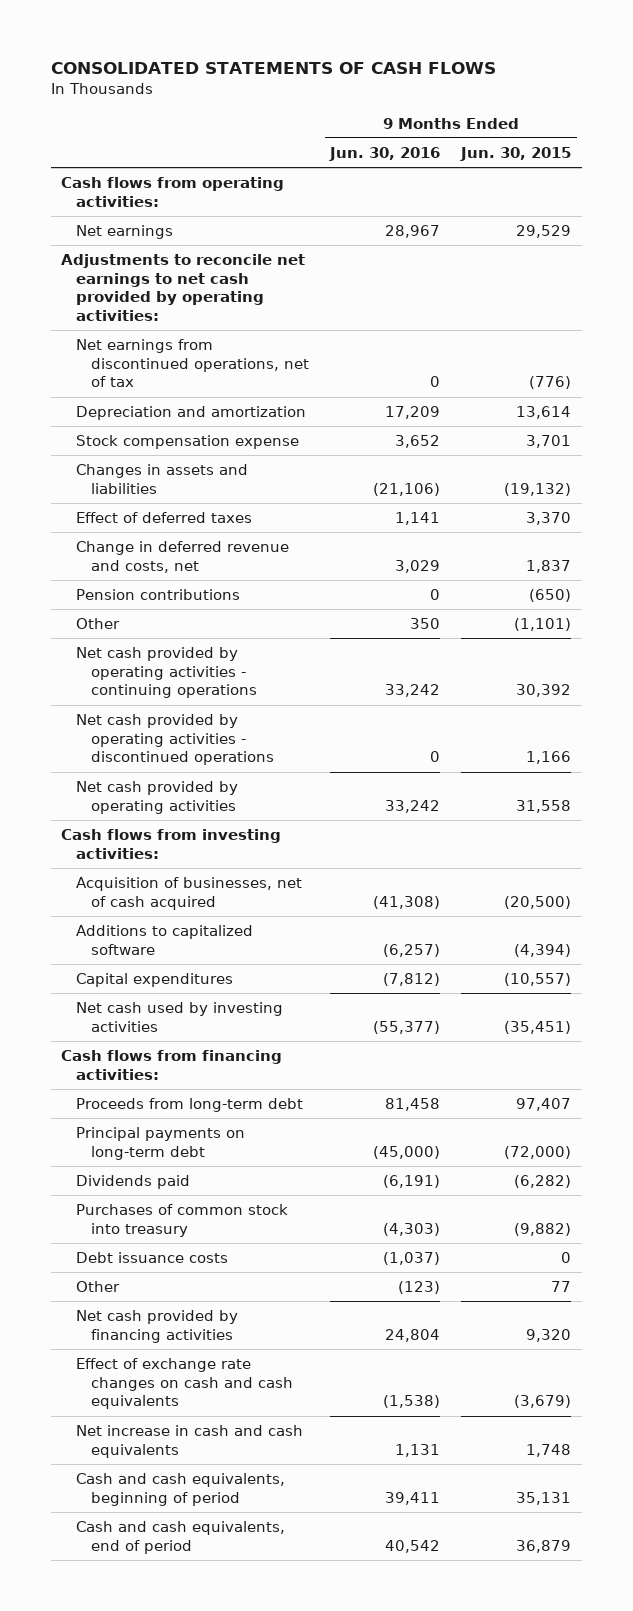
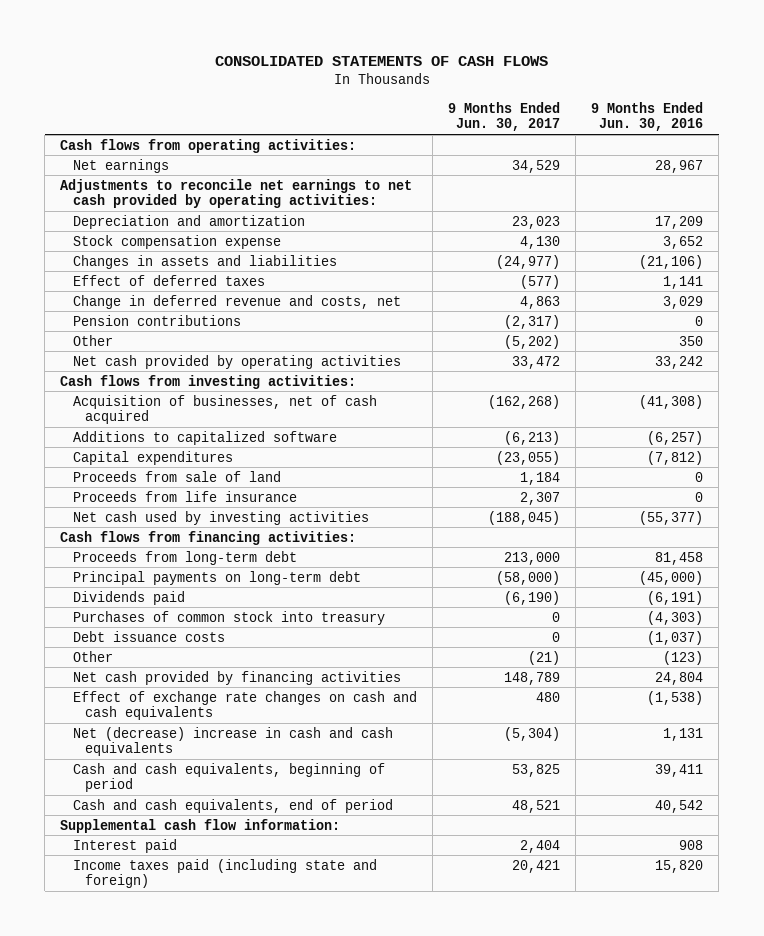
[460,147,572,162] Jun. 30, 2015 -> none
none -> [447,101,560,132] 9 Months Ended Jun. 30, 2017
[75,339,309,388] Net earnings from discontinued operations, net of tax -> none
[75,647,257,699] Net cash provided by operating activities - continuing operations -> none
[75,714,274,766] Net cash provided by operating activities - discontinued operations -> none
none -> [72,470,281,482] Proceeds from sale of land
none -> [72,490,297,502] Proceeds from life insurance
[75,1425,303,1458] Net increase in cash and cash equivalents -> [72,726,393,757] Net (decrease) increase in cash and cash equivalents
none -> [60,818,341,833] Supplemental cash flow information:
none -> [72,838,177,853] Interest paid
none -> [72,858,377,889] Income taxes paid (including state and foreign)

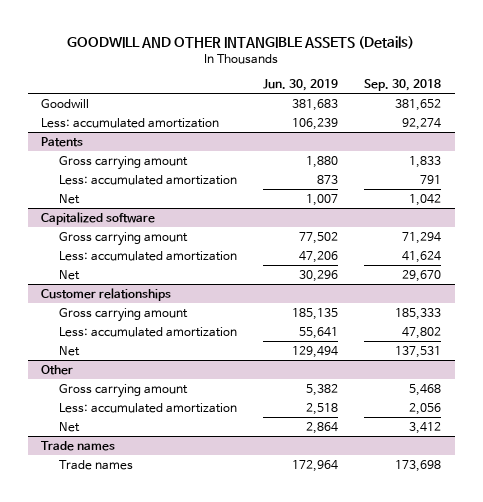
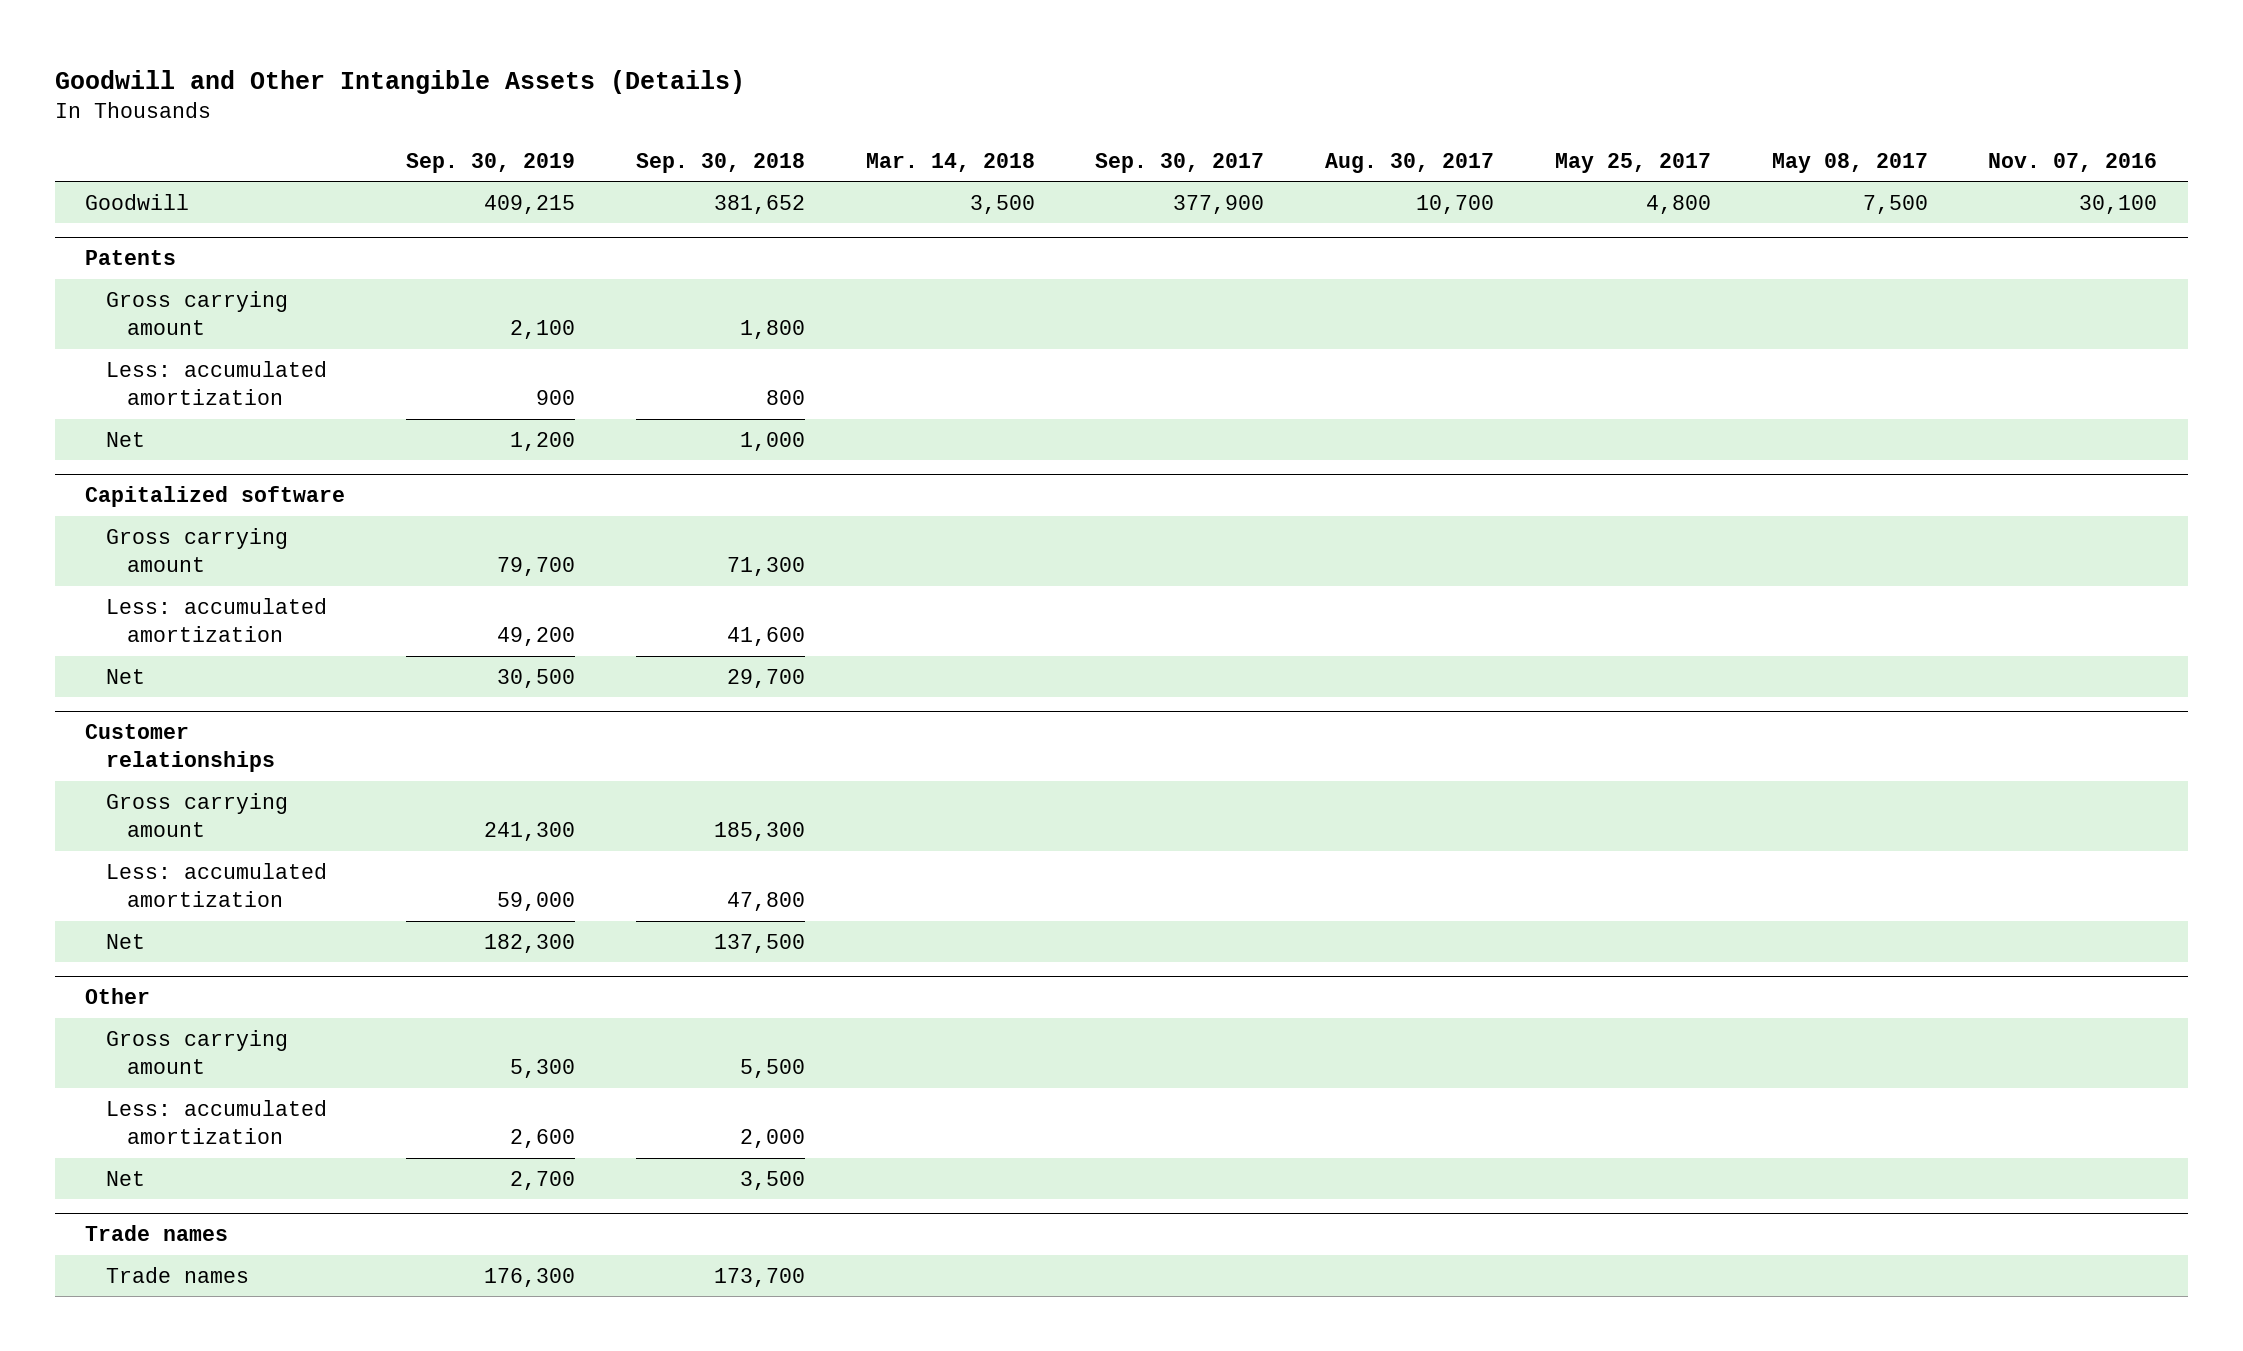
[67,35,415,49] GOODWILL AND OTHER INTANGIBLE ASSETS (Details) -> [55,69,746,94] Goodwill and Other Intangible Assets (Details)
[263,79,339,92] Jun. 30, 2019 -> none
none -> [406,152,576,173] Sep. 30, 2019
none -> [865,152,1035,172] Mar. 14, 2018
none -> [1095,152,1265,173] Sep. 30, 2017
none -> [1325,152,1495,173] Aug. 30, 2017
none -> [1554,152,1711,173] May 25, 2017
none -> [1771,152,1928,173] May 08, 2017
none -> [1988,152,2158,172] Nov. 07, 2016
[41,117,220,128] Less: accumulated amortization -> none
[409,155,442,168] 1,833 -> [739,320,805,340] 1,800
[420,174,442,184] 791 -> [765,390,805,406] 800
[409,193,442,206] 1,042 -> [739,431,805,451] 1,000
[402,231,442,244] 71,294 -> [726,557,805,577] 71,300
[402,250,442,263] 41,624 -> [726,627,805,647] 41,600
[402,269,442,282] 29,670 -> [726,668,805,688] 29,700
[395,307,442,320] 185,333 -> [713,822,805,842] 185,300
[402,326,442,339] 47,802 -> [726,892,805,912] 47,800
[395,345,442,358] 137,531 -> [713,933,805,953] 137,500
[409,383,442,396] 5,468 -> [739,1059,805,1079] 5,500
[409,402,442,415] 2,056 -> [739,1129,805,1149] 2,000
[409,421,442,434] 3,412 -> [739,1170,805,1190] 3,500
[395,459,442,472] 173,698 -> [713,1267,805,1287] 173,700

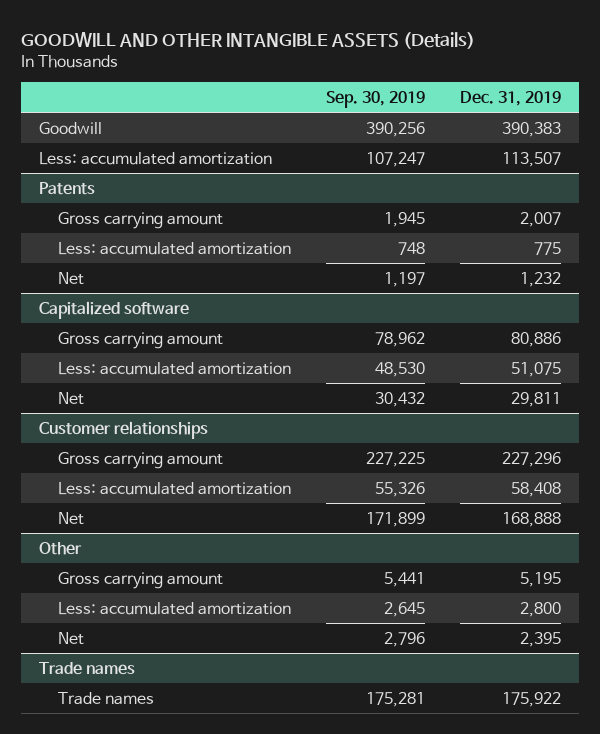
[55,69,746,94] Goodwill and Other Intangible Assets (Details) -> [21,31,476,49] GOODWILL AND OTHER INTANGIBLE ASSETS (Details)
[635,152,805,173] Sep. 30, 2018 -> none
[865,152,1035,172] Mar. 14, 2018 -> none
[1095,152,1265,173] Sep. 30, 2017 -> none
[1325,152,1495,173] Aug. 30, 2017 -> none
[1554,152,1711,173] May 25, 2017 -> none
[1771,152,1928,173] May 08, 2017 -> none
[1988,152,2158,172] Nov. 07, 2016 -> none
none -> [460,90,562,106] Dec. 31, 2019
[484,194,576,214] 409,215 -> [366,121,426,137] 390,256
none -> [38,151,272,165] Less: accumulated amortization
[510,320,576,340] 2,100 -> [384,211,426,227] 1,945
[536,390,576,406] 900 -> [398,241,426,255] 748
[510,431,576,451] 1,200 -> [384,271,426,287] 1,197
[497,557,576,577] 79,700 -> [375,331,426,347] 78,962
[497,627,576,647] 49,200 -> [375,361,426,377] 48,530
[497,668,576,688] 30,500 -> [375,391,426,407] 30,432
[484,822,576,842] 241,300 -> [366,451,426,467] 227,225
[497,892,576,912] 59,000 -> [375,481,426,497] 55,326
[484,933,576,953] 182,300 -> [366,511,426,527] 171,899
[510,1059,576,1079] 5,300 -> [384,571,426,587] 5,441
[510,1129,576,1149] 2,600 -> [384,601,426,617] 2,645
[510,1170,576,1190] 2,700 -> [384,631,426,647] 2,796
[484,1267,576,1287] 176,300 -> [366,691,426,707] 175,281

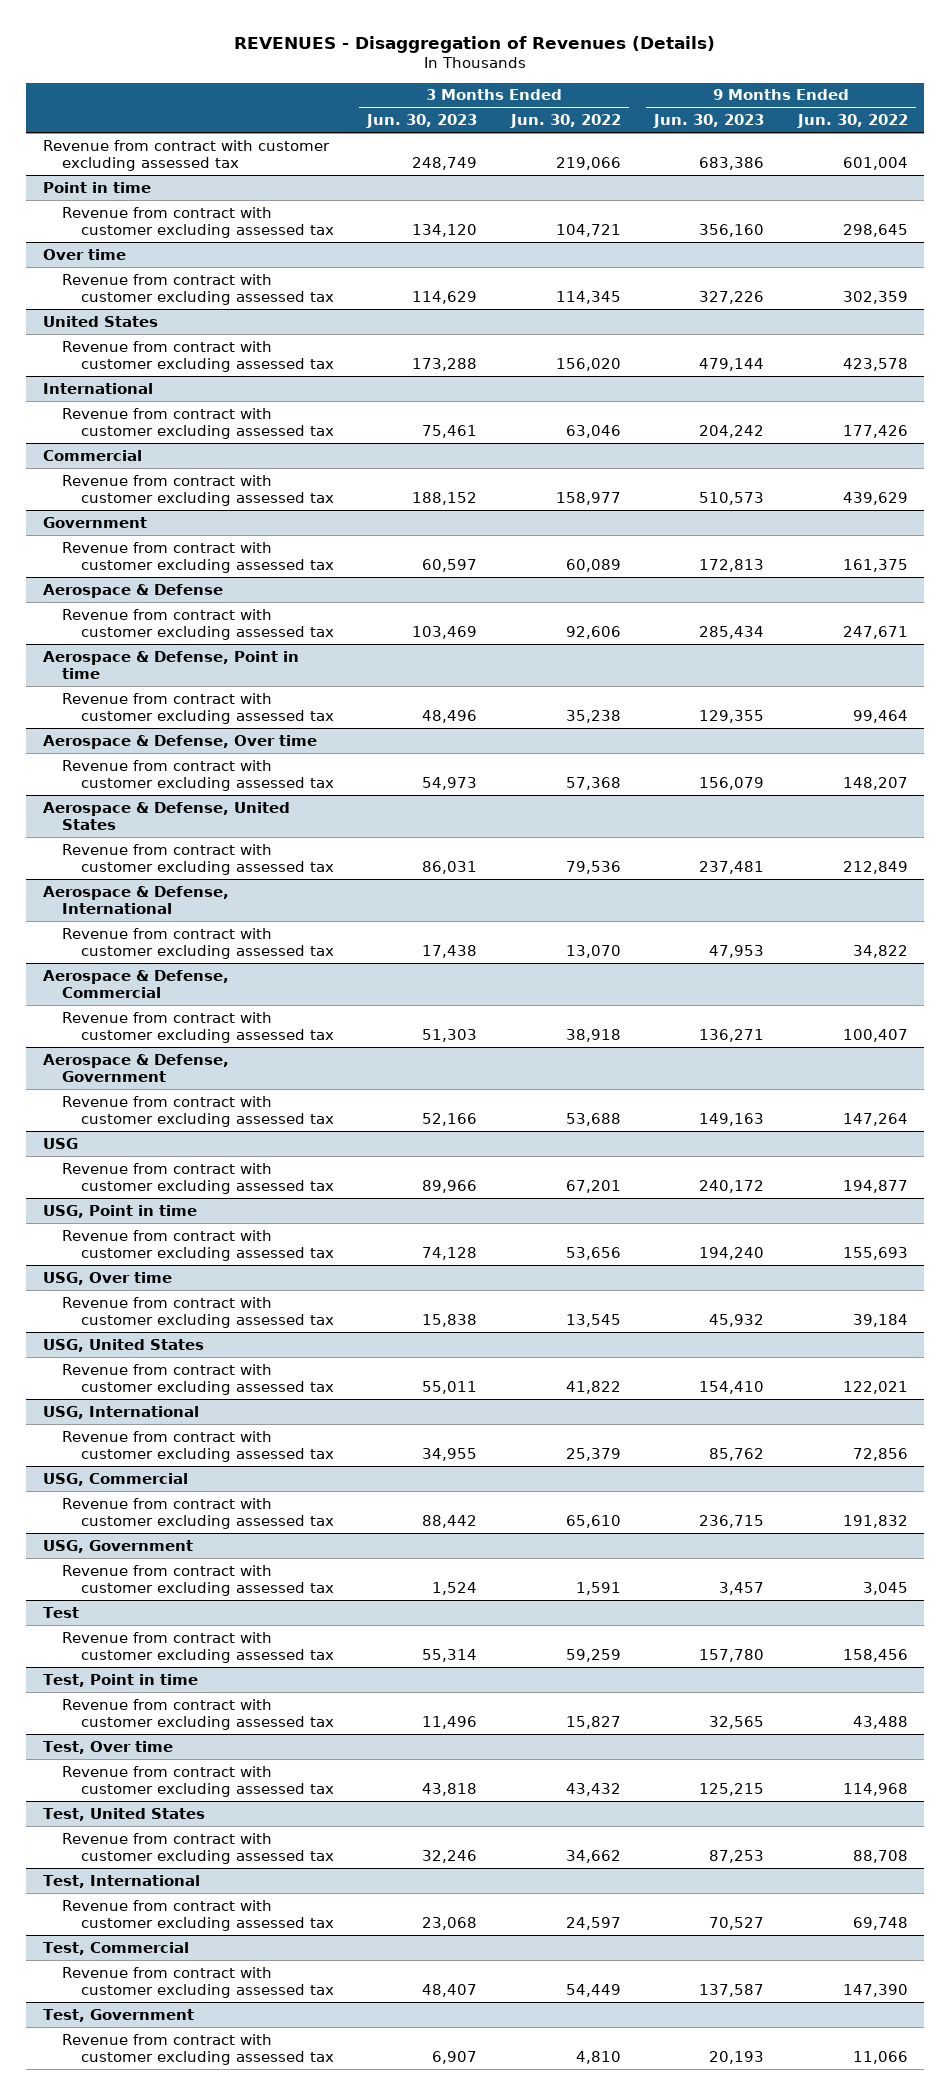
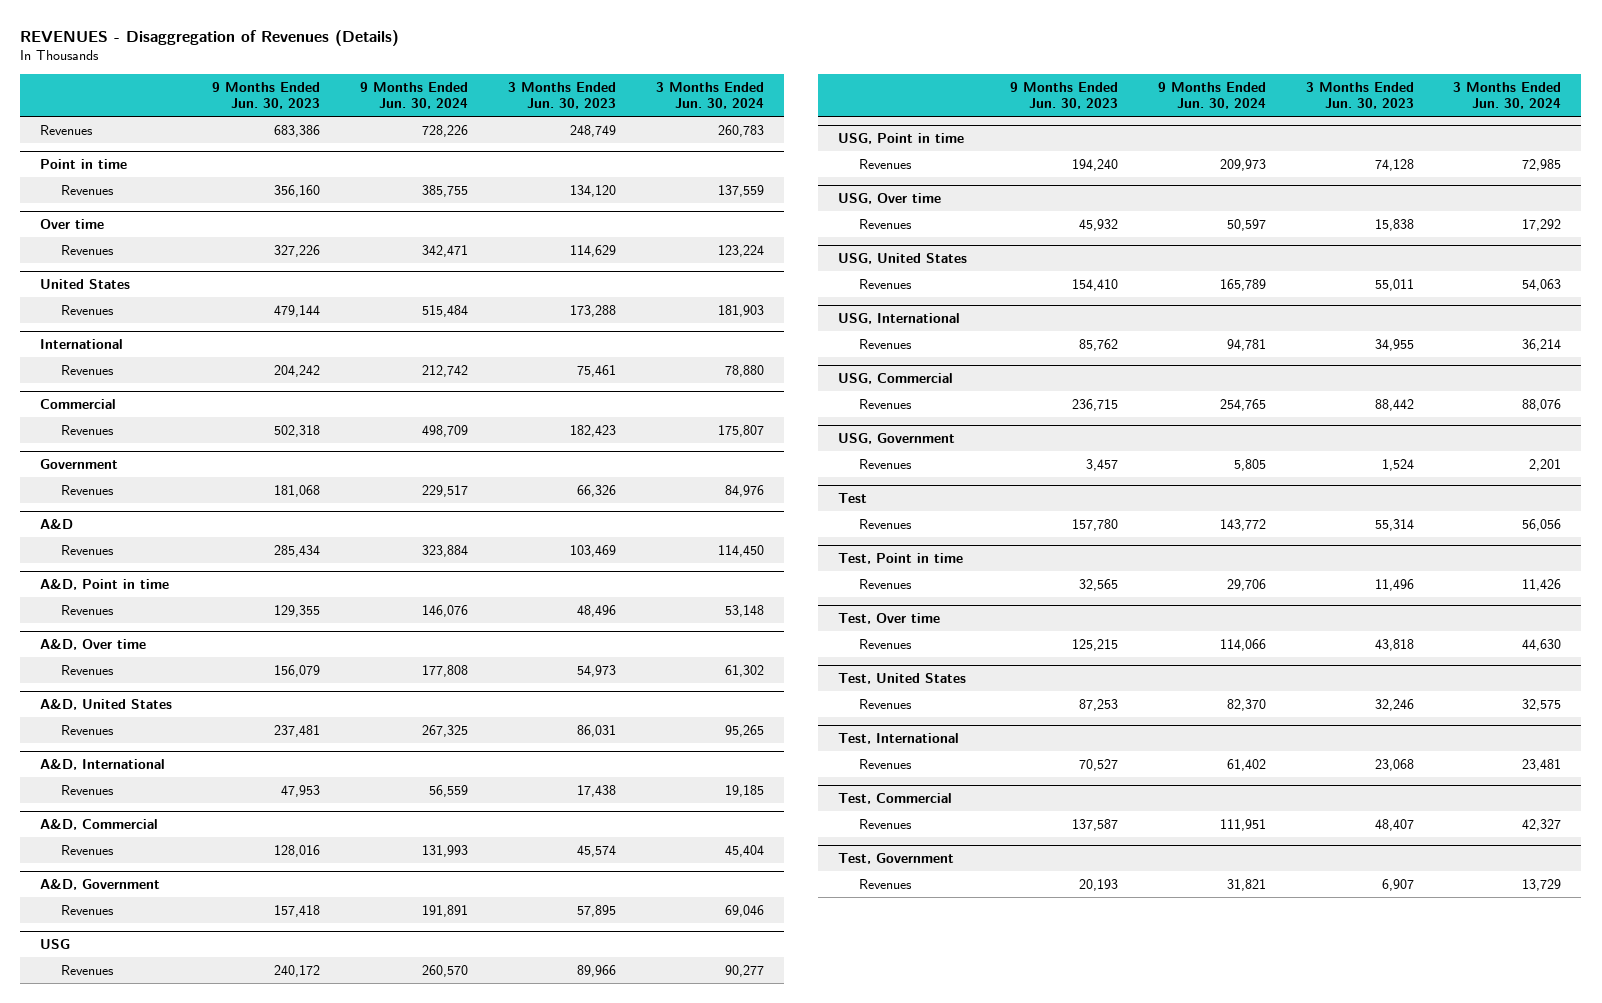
[509,114,621,129] Jun. 30, 2022 -> none
[796,114,908,129] Jun. 30, 2022 -> none
none -> [359,81,468,110] 9 Months Ended Jun. 30, 2024
none -> [655,81,764,110] 3 Months Ended Jun. 30, 2024
[42,139,330,171] Revenue from contract with customer excluding assessed tax -> [40,124,94,135] Revenues
[62,206,335,238] Revenue from contract with customer excluding assessed tax -> [60,184,114,195] Revenues
[62,273,335,305] Revenue from contract with customer excluding assessed tax -> [60,244,114,255] Revenues
[62,340,335,372] Revenue from contract with customer excluding assessed tax -> [60,304,114,315] Revenues
[62,407,335,439] Revenue from contract with customer excluding assessed tax -> [60,364,114,375] Revenues
[62,474,335,506] Revenue from contract with customer excluding assessed tax -> none
none -> [60,424,114,435] Revenues
[62,541,335,573] Revenue from contract with customer excluding assessed tax -> none
[42,650,299,679] Aerospace & Defense, Point in time -> none
[42,734,317,749] Aerospace & Defense, Over time -> none
[42,801,290,830] Aerospace & Defense, United States -> none
[42,885,229,914] Aerospace & Defense, International -> none
[42,969,229,998] Aerospace & Defense, Commercial -> none
[62,1011,335,1043] Revenue from contract with customer excluding assessed tax -> none
[42,1053,229,1082] Aerospace & Defense, Government -> none
[62,1095,335,1127] Revenue from contract with customer excluding assessed tax -> none
none -> [60,484,114,495] Revenues
[42,583,223,598] Aerospace & Defense -> [40,518,74,529] A&D
[62,608,335,640] Revenue from contract with customer excluding assessed tax -> [60,544,114,555] Revenues
none -> [40,578,170,590] A&D, Point in time
[62,692,335,724] Revenue from contract with customer excluding assessed tax -> [60,604,114,615] Revenues
none -> [40,638,147,650] A&D, Over time
[62,759,335,791] Revenue from contract with customer excluding assessed tax -> [60,664,114,675] Revenues
none -> [40,698,173,710] A&D, United States
[62,843,335,875] Revenue from contract with customer excluding assessed tax -> [60,724,114,735] Revenues
none -> [40,758,166,770] A&D, International
[62,927,335,959] Revenue from contract with customer excluding assessed tax -> [60,784,114,795] Revenues
none -> [40,818,159,830] A&D, Commercial
none -> [60,844,114,855] Revenues
none -> [40,878,161,890] A&D, Government
none -> [60,904,114,915] Revenues
[62,1162,335,1194] Revenue from contract with customer excluding assessed tax -> [60,964,114,975] Revenues
[62,1229,335,1261] Revenue from contract with customer excluding assessed tax -> [858,158,912,169] Revenues
[62,1296,335,1328] Revenue from contract with customer excluding assessed tax -> [858,218,912,229] Revenues
[62,1363,335,1395] Revenue from contract with customer excluding assessed tax -> [858,278,912,289] Revenues
[62,1430,335,1462] Revenue from contract with customer excluding assessed tax -> [858,338,912,349] Revenues
[62,1497,335,1529] Revenue from contract with customer excluding assessed tax -> [858,398,912,409] Revenues
[62,1564,335,1596] Revenue from contract with customer excluding assessed tax -> [858,458,912,469] Revenues
[62,1631,335,1663] Revenue from contract with customer excluding assessed tax -> [858,518,912,529] Revenues
[62,1698,335,1730] Revenue from contract with customer excluding assessed tax -> [858,578,912,589] Revenues
[62,1765,335,1797] Revenue from contract with customer excluding assessed tax -> [858,638,912,649] Revenues
[62,1832,335,1864] Revenue from contract with customer excluding assessed tax -> [858,698,912,709] Revenues
[62,1899,335,1931] Revenue from contract with customer excluding assessed tax -> [858,758,912,769] Revenues
[62,1966,335,1998] Revenue from contract with customer excluding assessed tax -> [858,818,912,829] Revenues
[62,2033,335,2065] Revenue from contract with customer excluding assessed tax -> [858,878,912,889] Revenues

